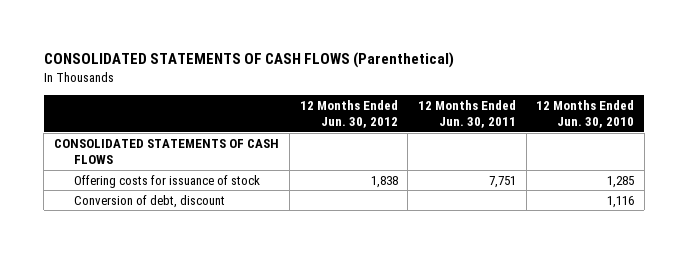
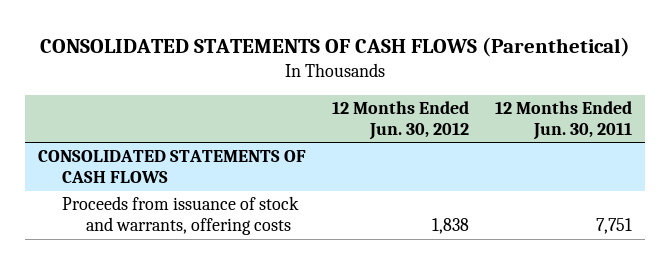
[536,99,635,129] 12 Months Ended Jun. 30, 2010 -> none
[74,194,226,208] Conversion of debt, discount -> none
[74,174,261,188] Offering costs for issuance of stock -> [62,196,300,236] Proceeds from issuance of stock and warrants, offering costs

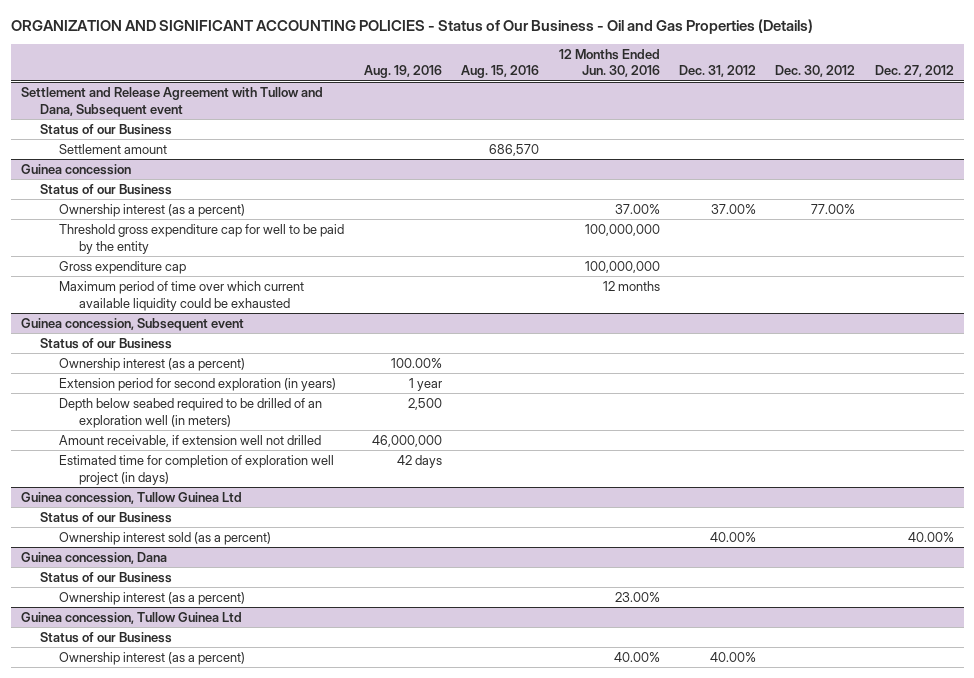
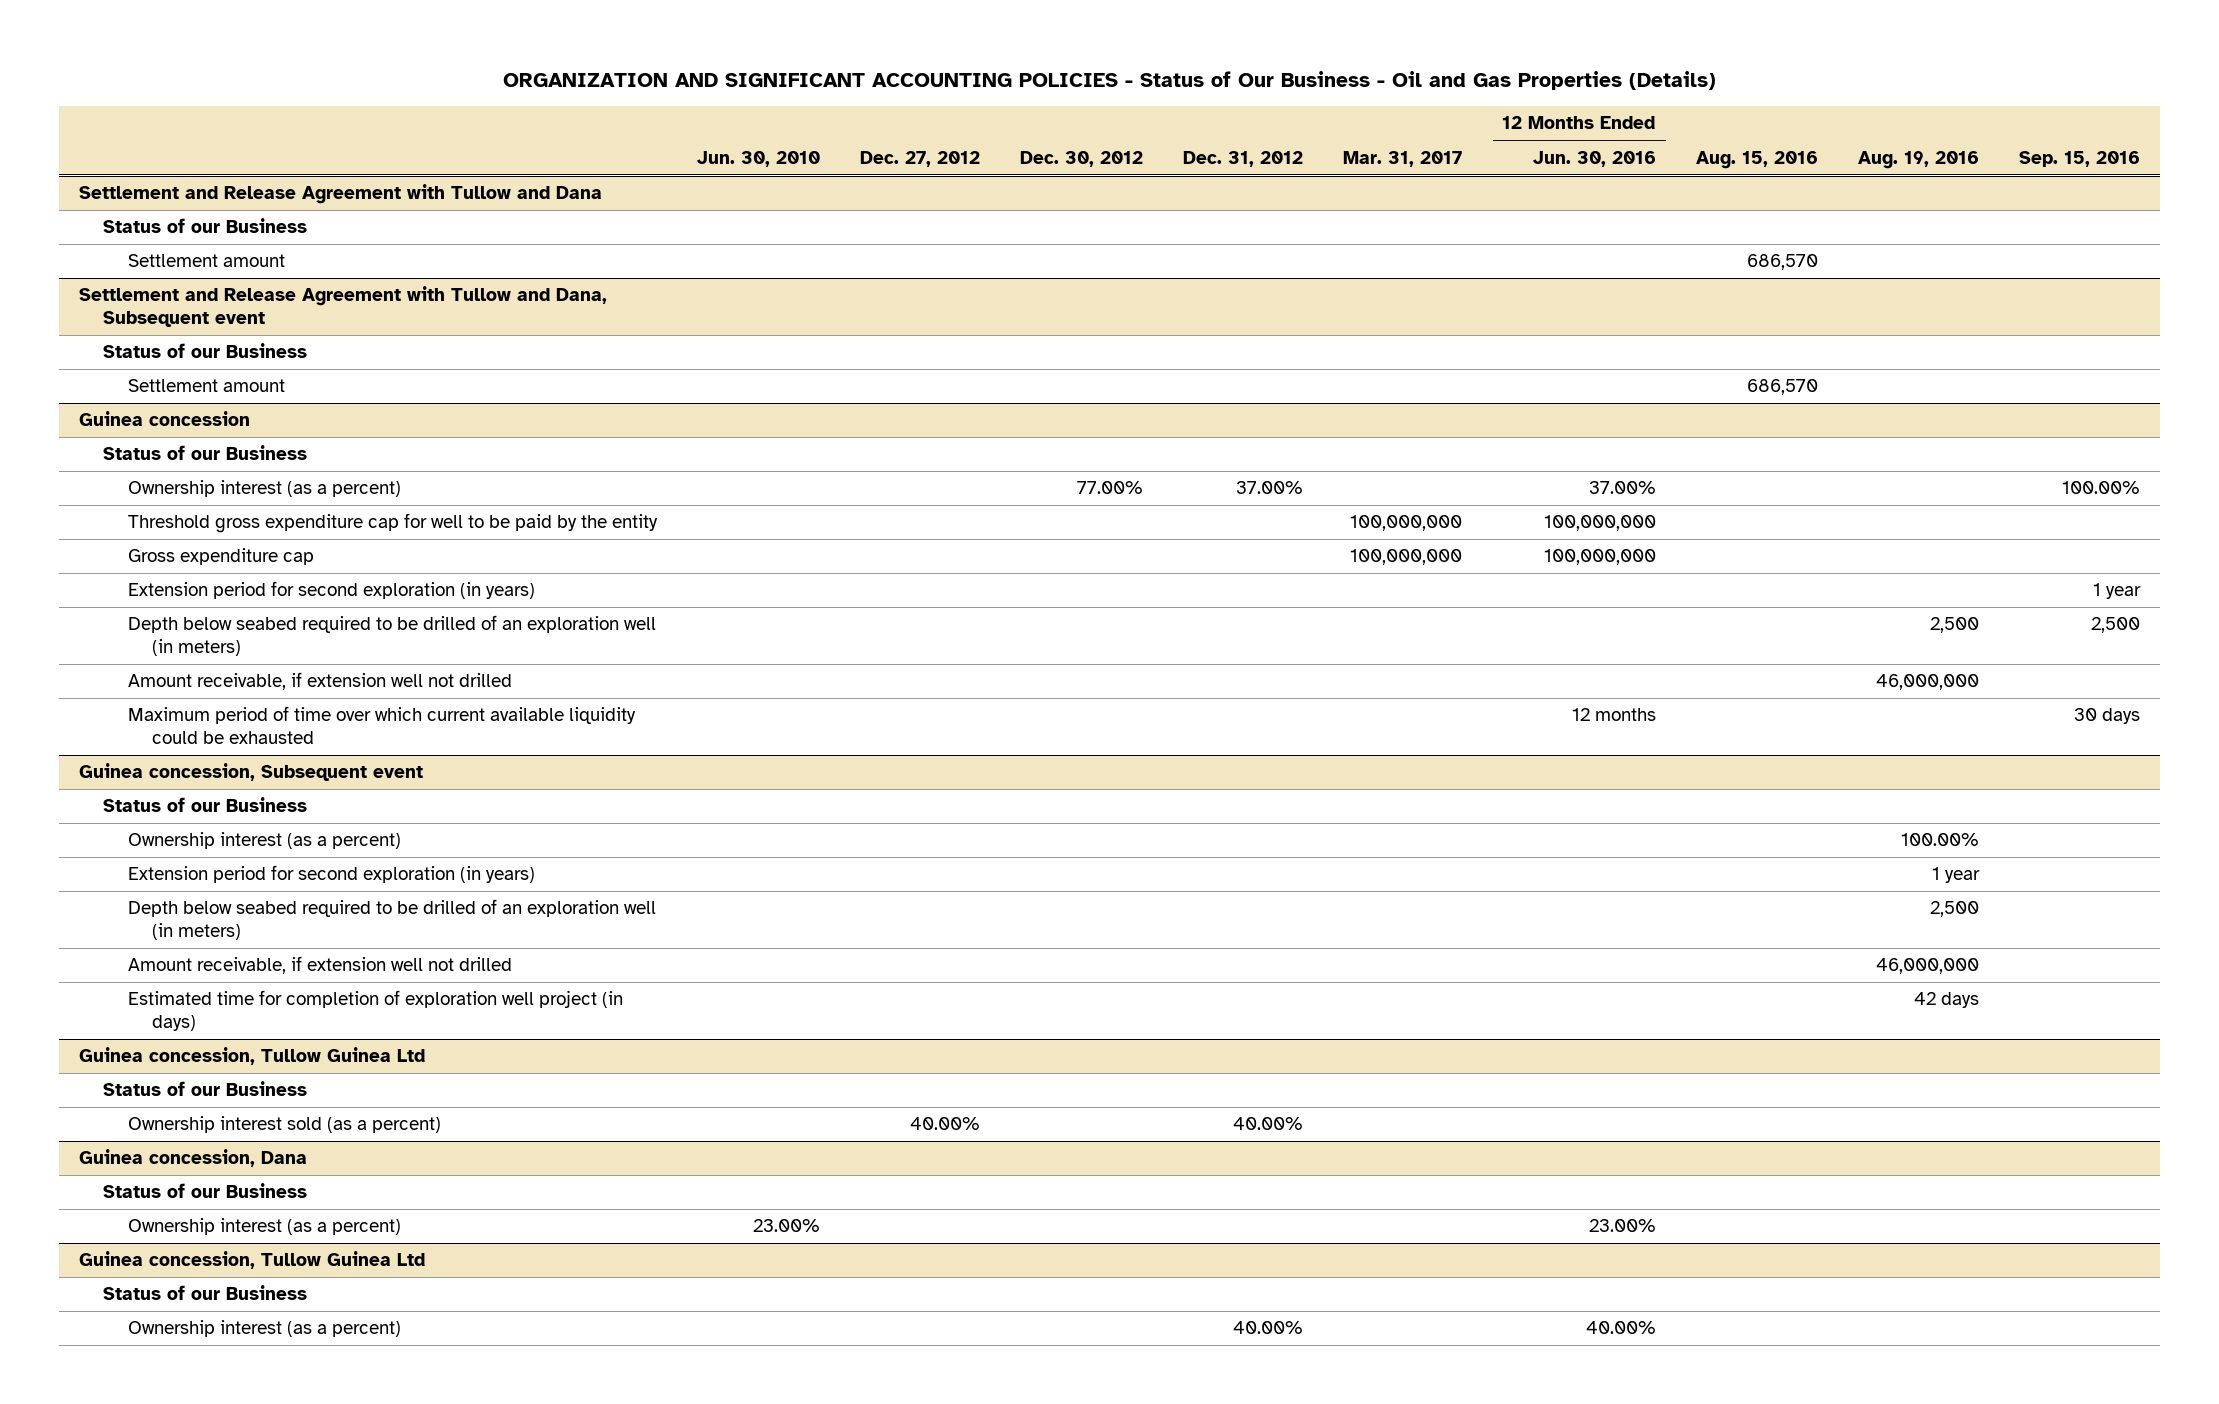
none -> [696,150,820,167] Jun. 30, 2010
none -> [1343,150,1463,167] Mar. 31, 2017
none -> [2019,150,2141,167] Sep. 15, 2016
none -> [79,184,603,205] Settlement and Release Agreement with Tullow and Dana
none -> [103,218,308,234] Status of our Business
none -> [127,254,285,268] Settlement amount
none -> [127,581,535,600] Extension period for second exploration (in years)
none -> [127,615,656,656] Depth below seabed required to be drilled of an exploration well (in meters)
none -> [127,672,512,691] Amount receivable, if extension well not drilled

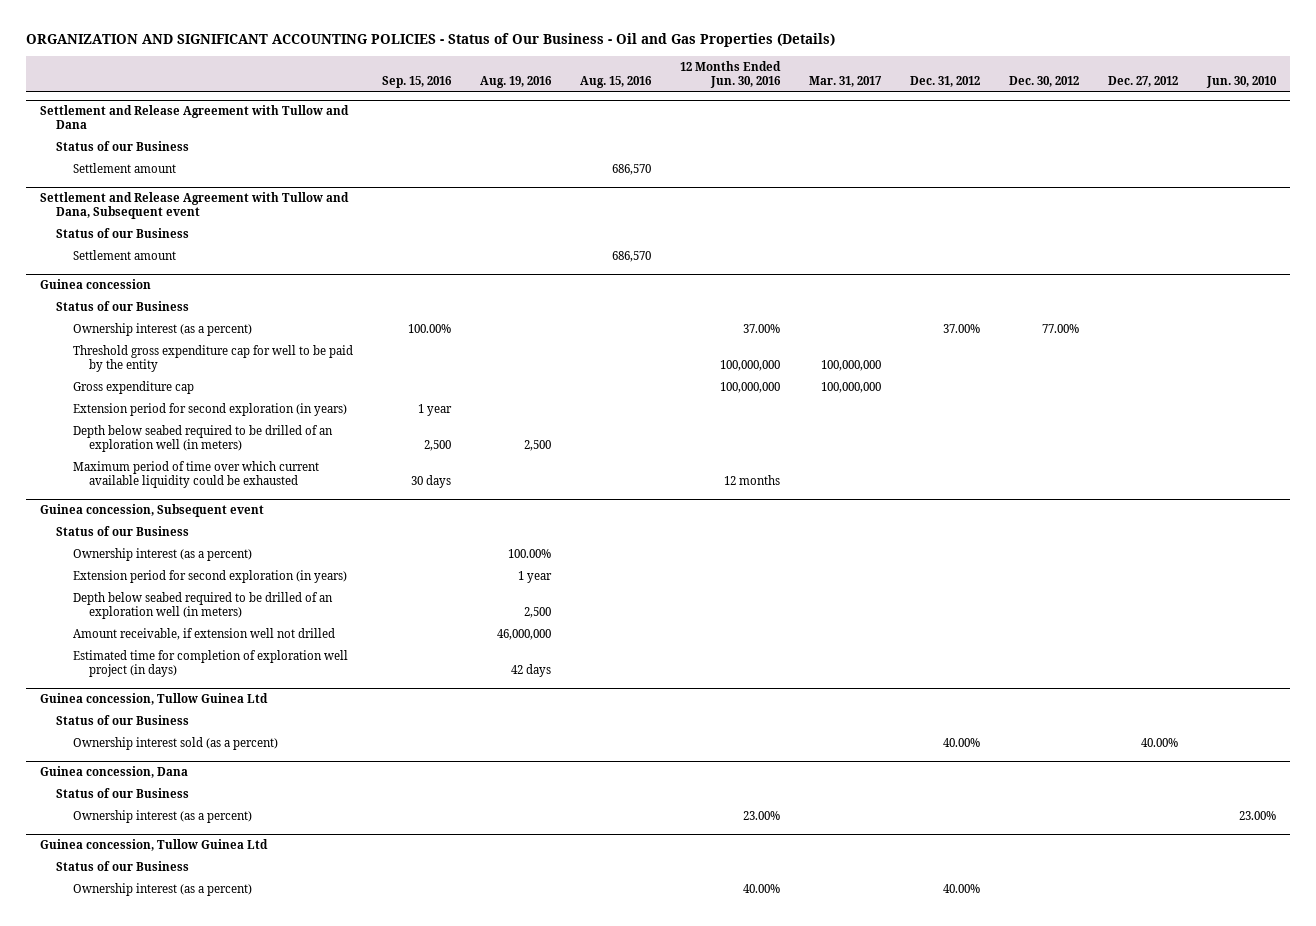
[127,672,512,691] Amount receivable, if extension well not drilled -> none

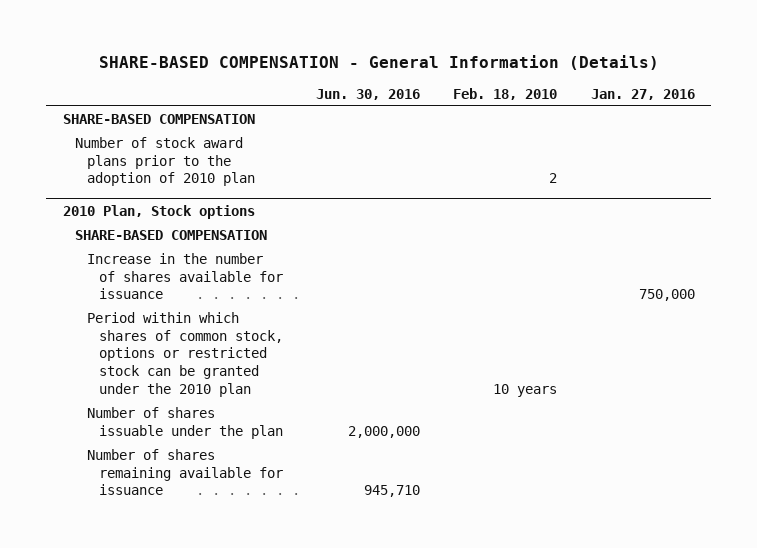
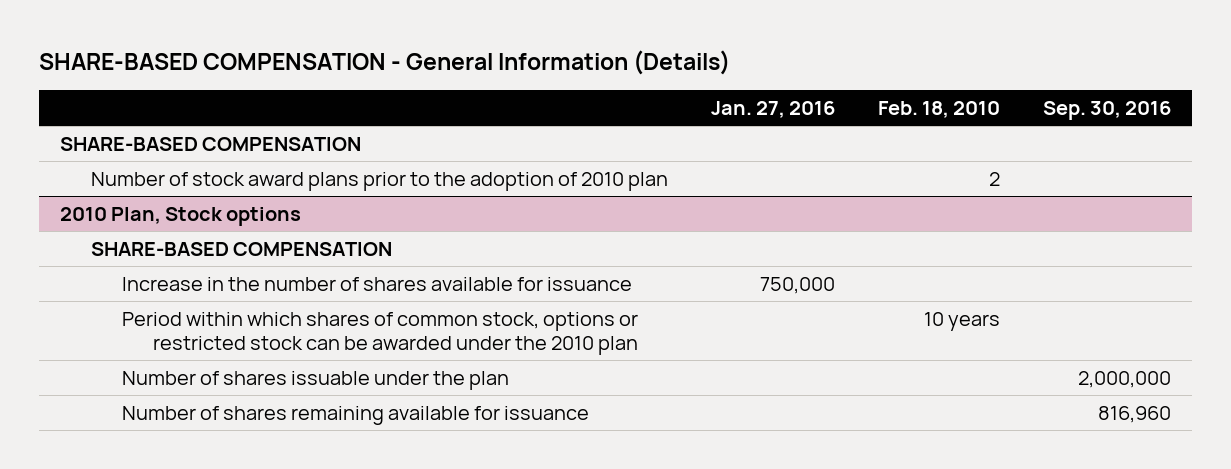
[316,88,421,100] Jun. 30, 2016 -> none
none -> [1043,100,1172,120] Sep. 30, 2016
[86,312,284,397] Period within which shares of common stock, options or restricted stock can be granted under the 2010 plan -> [122,311,639,355] Period within which shares of common stock, options or restricted stock can be awarded under the 2010 plan

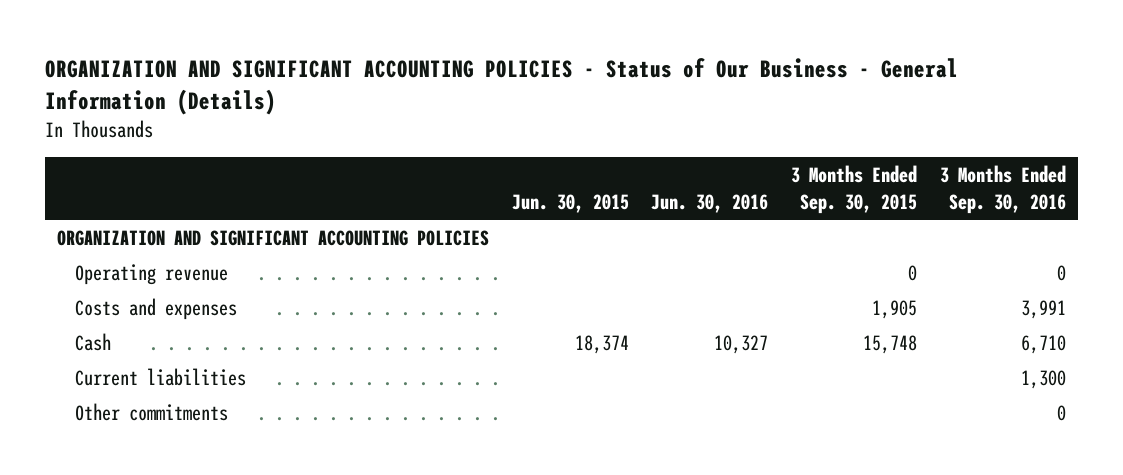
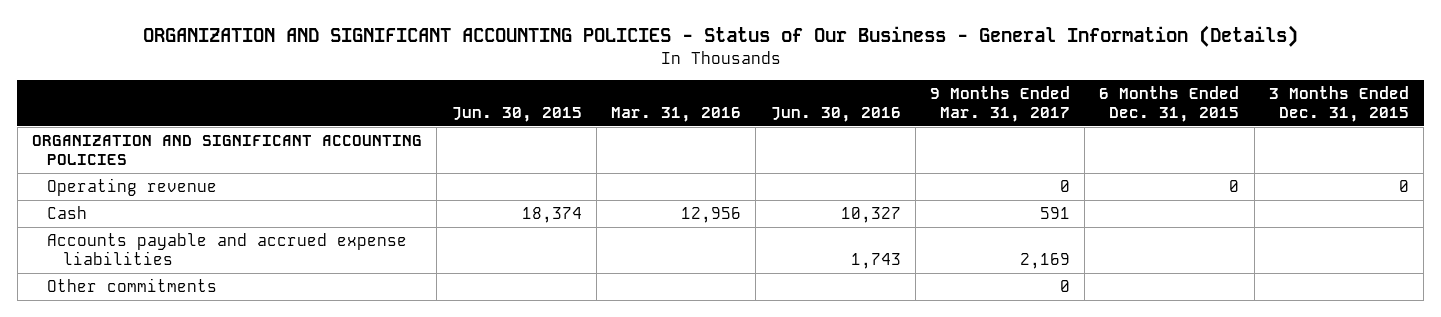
[791,165,918,214] 3 Months Ended Sep. 30, 2015 -> none
[940,165,1067,214] 3 Months Ended Sep. 30, 2016 -> none
none -> [611,106,742,122] Mar. 31, 2016
none -> [929,85,1070,122] 9 Months Ended Mar. 31, 2017
none -> [1099,85,1240,122] 6 Months Ended Dec. 31, 2015
none -> [1268,85,1409,122] 3 Months Ended Dec. 31, 2015
[75,297,238,320] Costs and expenses -> none
[75,367,247,386] Current liabilities -> none
none -> [47,233,408,266] Accounts payable and accrued expense liabilities

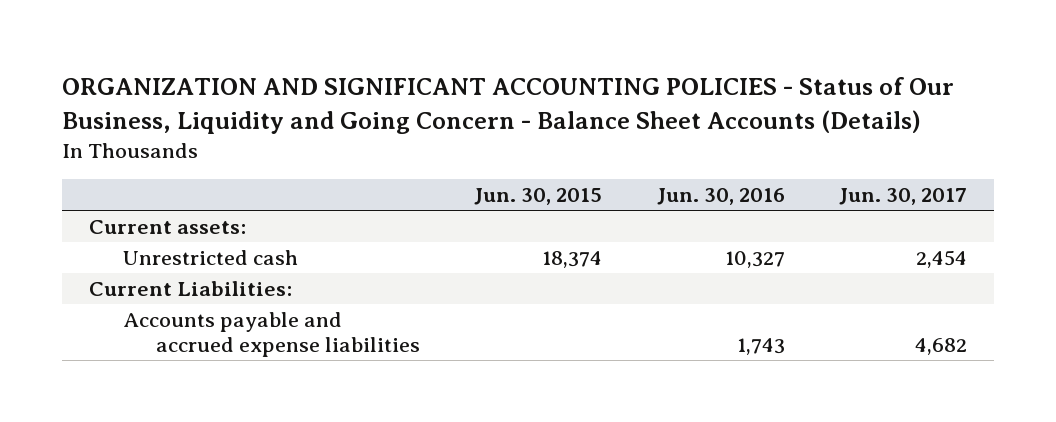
[142,25,1298,48] ORGANIZATION AND SIGNIFICANT ACCOUNTING POLICIES - Status of Our Business - General Information (Details) -> [62,77,955,134] ORGANIZATION AND SIGNIFICANT ACCOUNTING POLICIES - Status of Our Business, Liquidity and Going Concern - Balance Sheet Accounts (Details)
[611,106,742,122] Mar. 31, 2016 -> none
[929,85,1070,122] 9 Months Ended Mar. 31, 2017 -> none
[1099,85,1240,122] 6 Months Ended Dec. 31, 2015 -> none
[1268,85,1409,122] 3 Months Ended Dec. 31, 2015 -> none
none -> [838,188,967,206] Jun. 30, 2017
[32,135,423,166] ORGANIZATION AND SIGNIFICANT ACCOUNTING POLICIES -> none
[47,178,218,197] Operating revenue -> none
none -> [89,219,247,234] Current assets:
[47,206,88,220] Cash -> [122,249,298,265] Unrestricted cash
none -> [89,280,293,296] Current Liabilities:
[47,278,218,293] Other commitments -> none

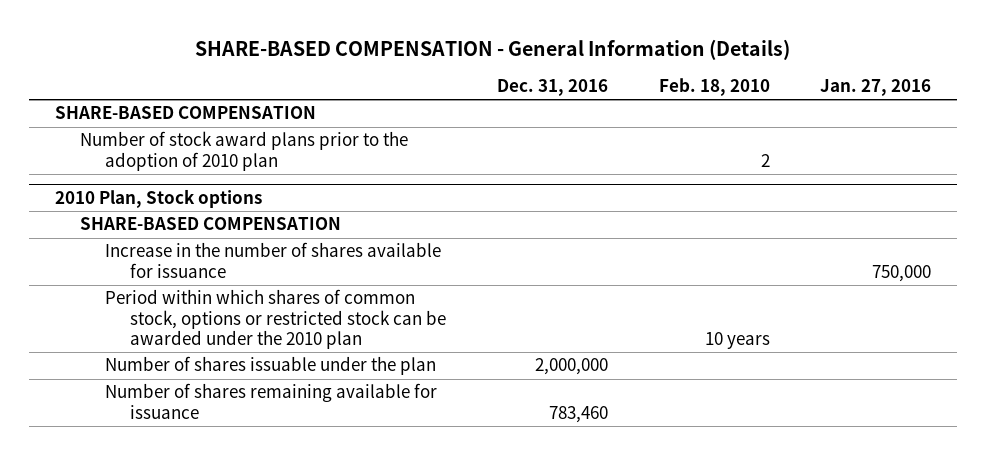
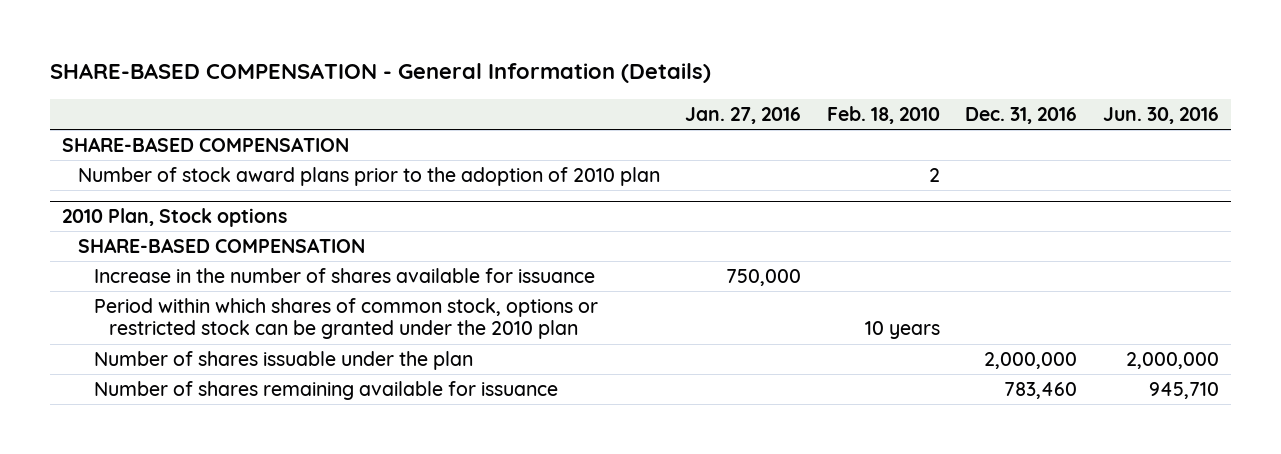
none -> [1102,106,1219,124] Jun. 30, 2016
[104,289,447,350] Period within which shares of common stock, options or restricted stock can be awarded under the 2010 plan -> [93,298,598,340] Period within which shares of common stock, options or restricted stock can be granted under the 2010 plan

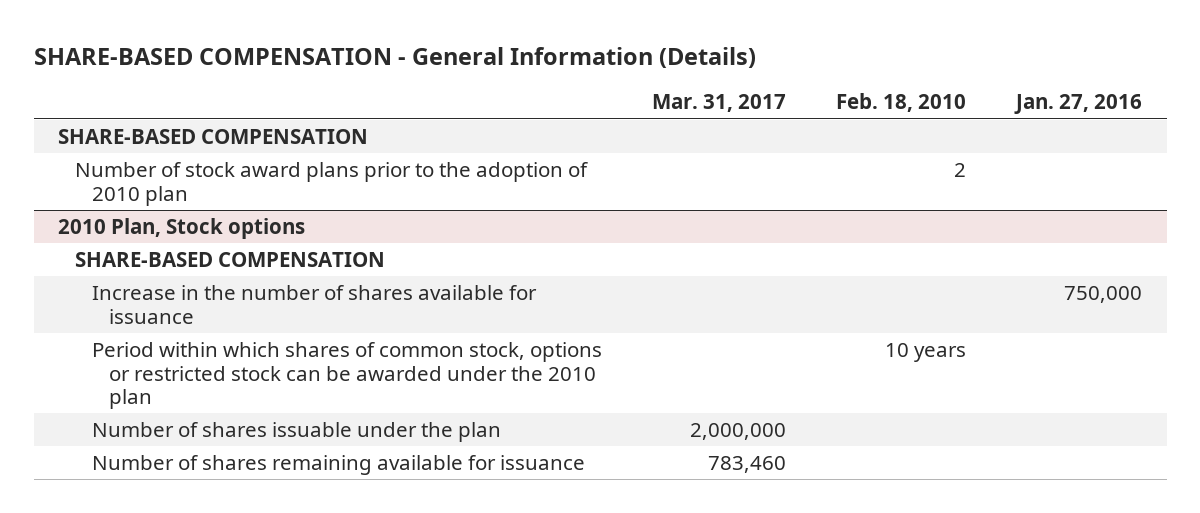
[965,106,1078,124] Dec. 31, 2016 -> none
[1102,106,1219,124] Jun. 30, 2016 -> none
none -> [651,94,786,113] Mar. 31, 2017
[93,298,598,340] Period within which shares of common stock, options or restricted stock can be granted under the 2010 plan -> [92,341,603,410] Period within which shares of common stock, options or restricted stock can be awarded under the 2010 plan

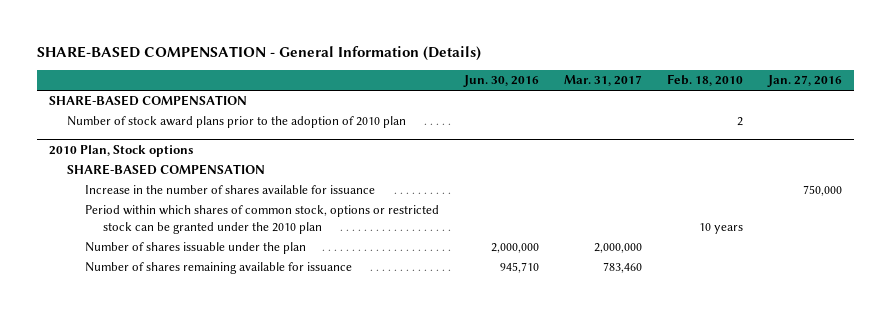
none -> [462,75,539,88] Jun. 30, 2016
[92,341,603,410] Period within which shares of common stock, options or restricted stock can be awarded under the 2010 plan -> [84,205,439,234] Period within which shares of common stock, options or restricted stock can be granted under the 2010 plan

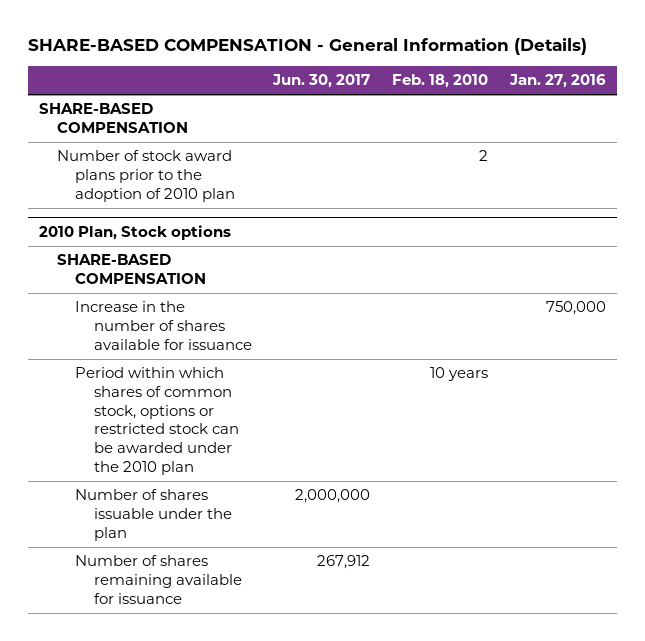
[462,75,539,88] Jun. 30, 2016 -> none
[563,75,642,87] Mar. 31, 2017 -> none
none -> [272,73,371,88] Jun. 30, 2017
[84,205,439,234] Period within which shares of common stock, options or restricted stock can be granted under the 2010 plan -> [75,367,239,475] Period within which shares of common stock, options or restricted stock can be awarded under the 2010 plan

